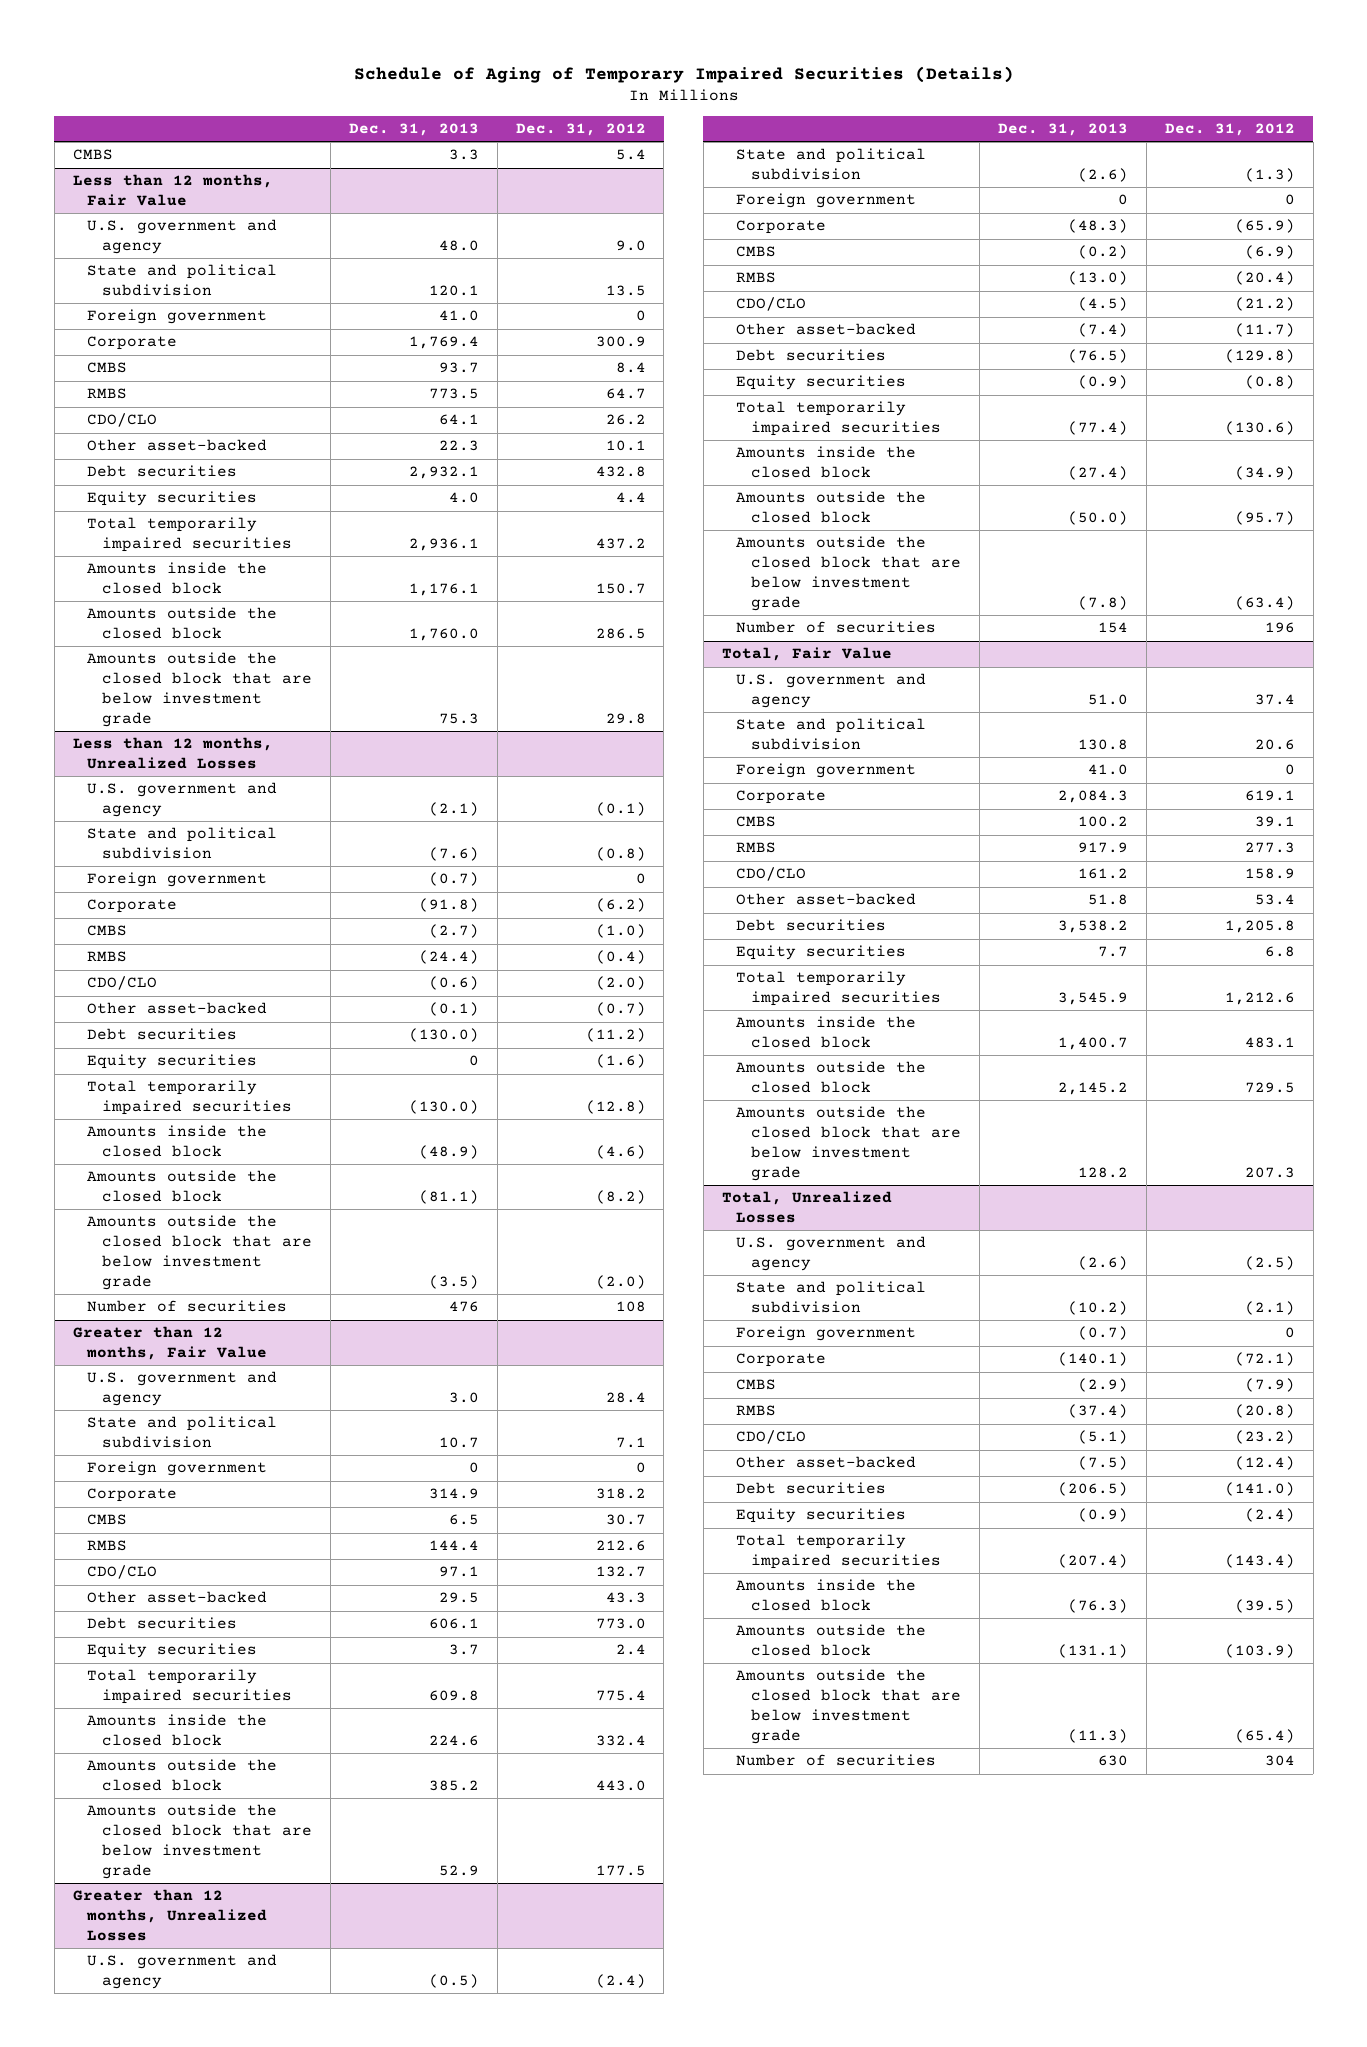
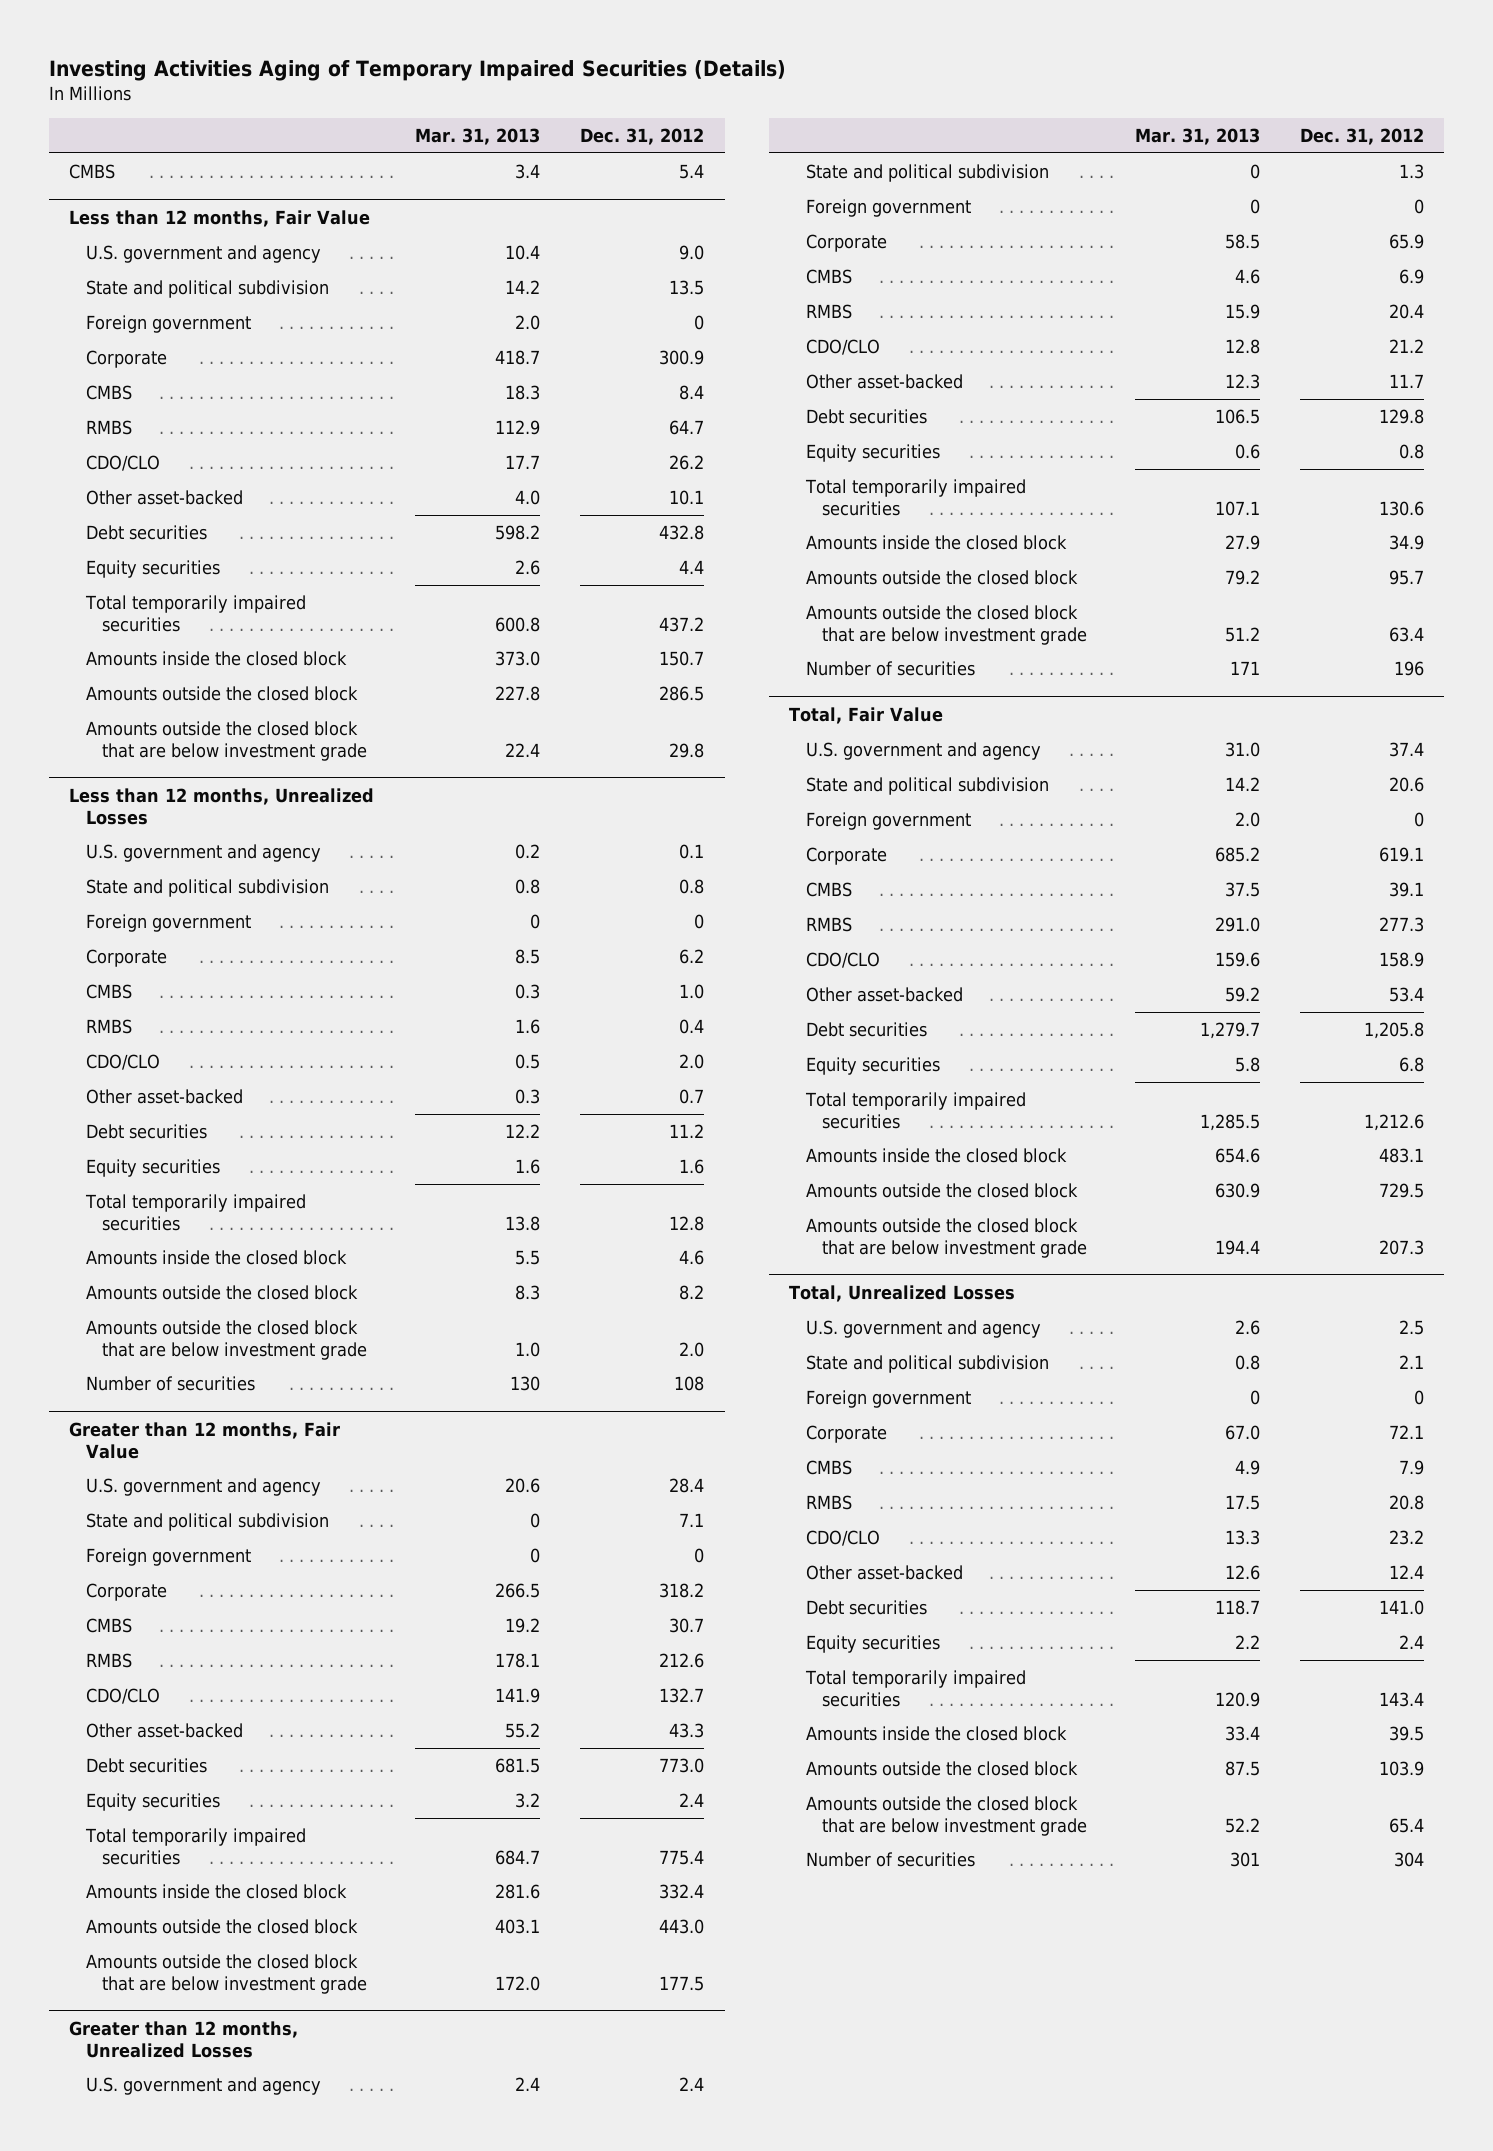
[353,65,1014,83] Schedule of Aging of Temporary Impaired Securities (Details) -> [48,60,786,82] Investing Activities Aging of Temporary Impaired Securities (Details)
[348,123,479,137] Dec. 31, 2013 -> none
none -> [414,127,540,145] Mar. 31, 2013
[595,802,646,817] (0.1) -> [679,843,705,859] 0.1
[595,847,646,862] (0.8) -> [679,878,705,894] 0.8
[595,898,646,913] (6.2) -> [679,948,705,964] 6.2
[595,924,646,939] (1.0) -> [679,983,705,999] 1.0
[595,950,646,965] (0.4) -> [679,1018,705,1034] 0.4
[595,976,646,991] (2.0) -> [679,1053,705,1069] 2.0
[595,1002,646,1017] (0.7) -> [679,1088,705,1104] 0.7
[585,1028,646,1043] (11.2) -> [669,1123,705,1138] 11.2
[595,1054,646,1069] (1.6) -> [679,1158,705,1174] 1.6
[585,1100,646,1115] (12.8) -> [669,1215,705,1231] 12.8
[595,1145,646,1160] (4.6) -> [679,1249,705,1265] 4.6
[595,1190,646,1205] (8.2) -> [679,1284,705,1300] 8.2
[595,1274,646,1289] (2.0) -> [679,1341,705,1357] 2.0
[595,1974,646,1989] (2.4) -> [679,2076,705,2091] 2.4
[1244,168,1295,183] (1.3) -> [1399,163,1425,179] 1.3
[1234,219,1295,234] (65.9) -> [1389,233,1425,249] 65.9
[1244,245,1295,260] (6.9) -> [1399,268,1425,284] 6.9
[1234,271,1295,286] (20.4) -> [1389,303,1425,319] 20.4
[1234,297,1295,312] (21.2) -> [1389,338,1425,353] 21.2
[1234,323,1295,338] (11.7) -> [1389,373,1425,388] 11.7
[1224,349,1295,364] (129.8) -> [1379,408,1425,424] 129.8
[1244,375,1295,390] (0.8) -> [1399,443,1425,459] 0.8
[1224,421,1295,436] (130.6) -> [1379,500,1425,516] 130.6
[1234,466,1295,481] (34.9) -> [1389,534,1425,550] 34.9
[1234,511,1295,526] (95.7) -> [1389,569,1425,585] 95.7
[1234,595,1295,610] (63.4) -> [1389,626,1425,642] 63.4
[1244,1256,1295,1271] (2.5) -> [1399,1319,1425,1335] 2.5
[1244,1301,1295,1316] (2.1) -> [1399,1354,1425,1369] 2.1
[1234,1352,1295,1367] (72.1) -> [1389,1424,1425,1439] 72.1
[1244,1378,1295,1393] (7.9) -> [1399,1459,1425,1475] 7.9
[1234,1404,1295,1419] (20.8) -> [1389,1494,1425,1510] 20.8
[1234,1430,1295,1445] (23.2) -> [1389,1529,1425,1545] 23.2
[1234,1456,1295,1471] (12.4) -> [1389,1564,1425,1579] 12.4
[1224,1482,1295,1497] (141.0) -> [1379,1599,1425,1615] 141.0
[1244,1508,1295,1523] (2.4) -> [1399,1634,1425,1649] 2.4
[1224,1554,1295,1569] (143.4) -> [1379,1691,1425,1707] 143.4
[1234,1599,1295,1614] (39.5) -> [1389,1725,1425,1741] 39.5
[1224,1644,1295,1659] (103.9) -> [1379,1760,1425,1776] 103.9
[1234,1728,1295,1743] (65.4) -> [1389,1817,1425,1833] 65.4

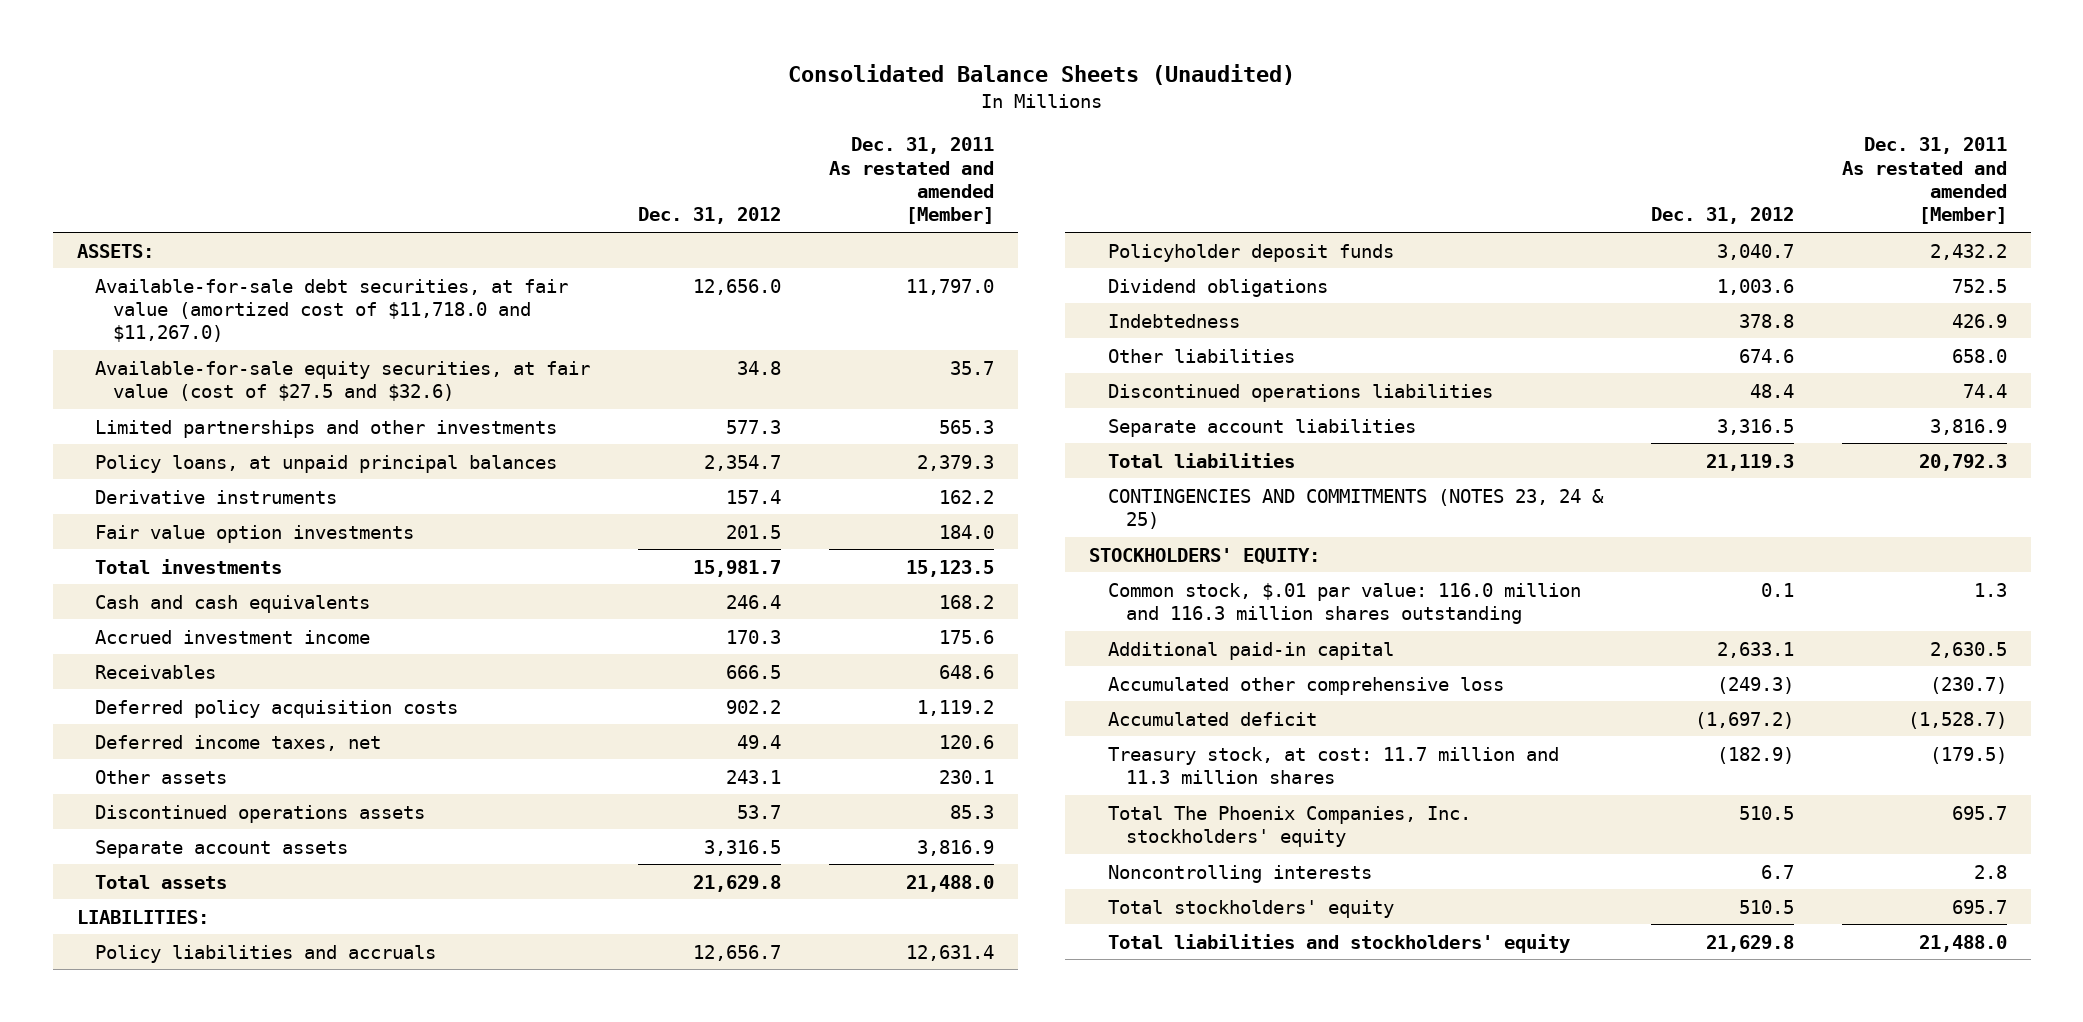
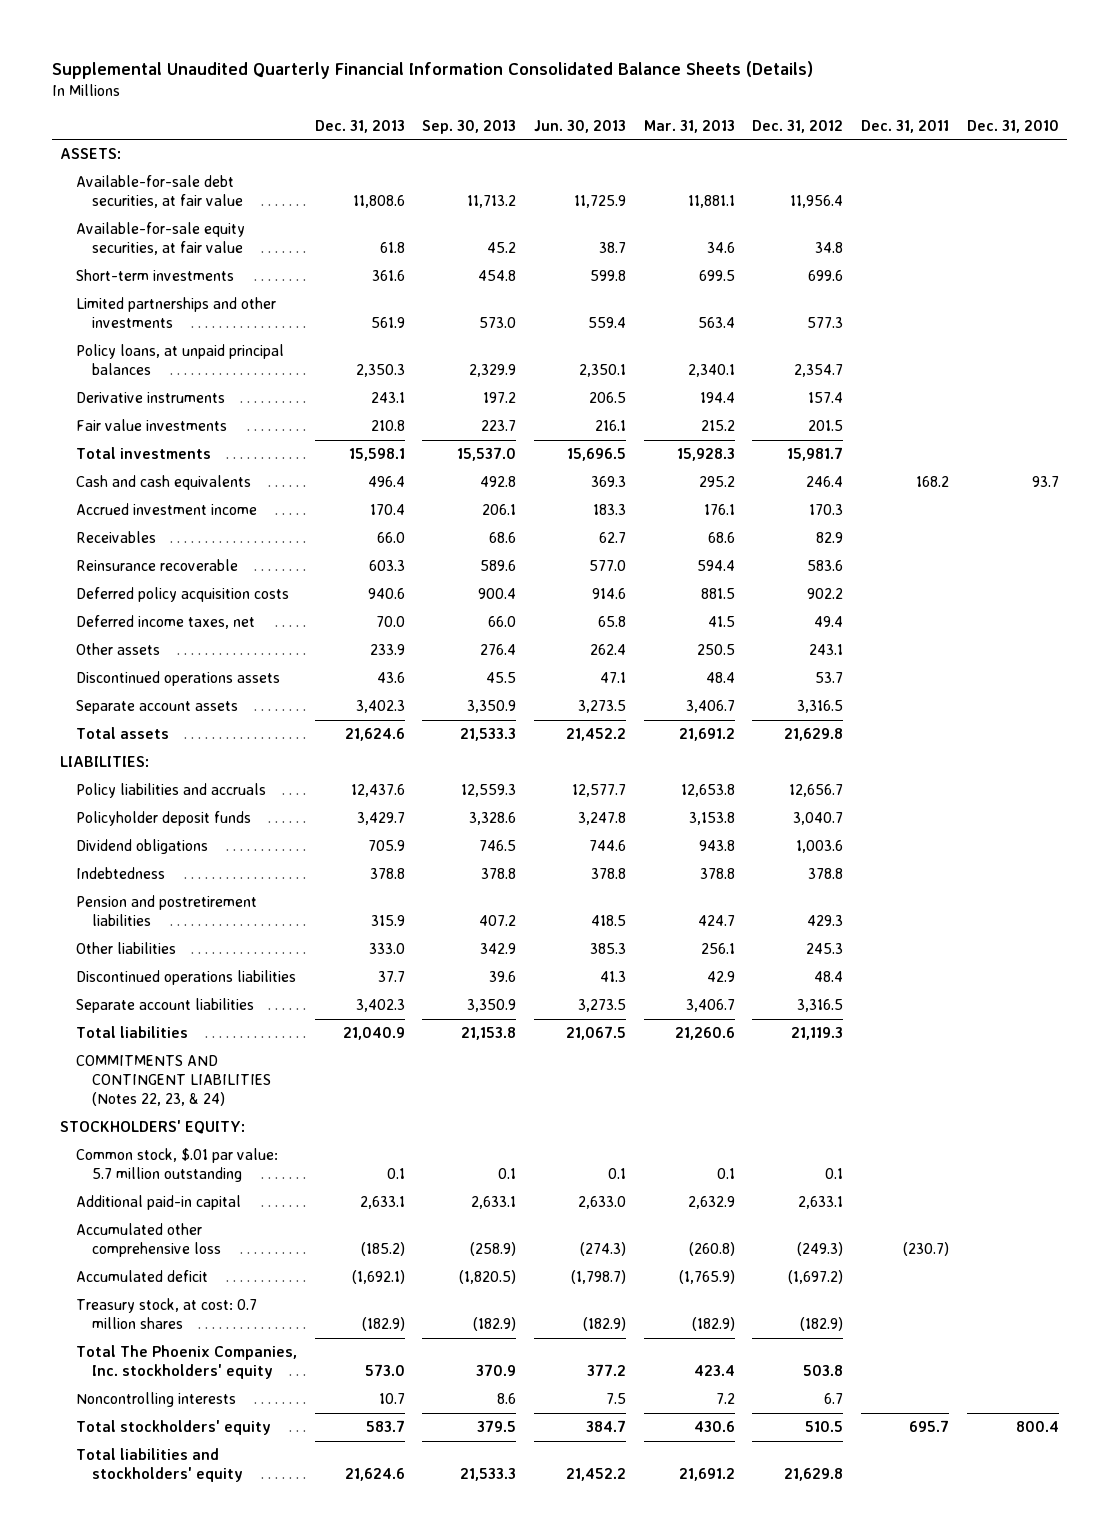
[787,64,1295,86] Consolidated Balance Sheets (Unaudited) -> [51,61,813,80] Supplemental Unaudited Quarterly Financial Information Consolidated Balance Sheets (Details)
[828,137,994,225] Dec. 31, 2011 As restated and amended [Member] -> none
none -> [314,119,405,133] Dec. 31, 2013
none -> [422,119,517,134] Sep. 30, 2013
none -> [533,119,626,133] Jun. 30, 2013
none -> [643,119,735,133] Mar. 31, 2013
none -> [860,119,949,133] Dec. 31, 2011
none -> [966,119,1059,133] Dec. 31, 2010
[95,278,569,343] Available-for-sale debt securities, at fair value (amortized cost of $11,718.0 and $11,267.0) -> [76,175,243,209] Available-for-sale debt securities, at fair value
[692,278,781,295] 12,656.0 -> [790,195,844,209] 11,956.4
[95,360,591,401] Available-for-sale equity securities, at fair value (cost of $27.5 and $32.6) -> [76,222,246,256] Available-for-sale equity securities, at fair value
none -> [76,269,235,282] Short-term investments
[95,524,415,543] Fair value option investments -> [76,419,228,432] Fair value investments
[725,664,781,679] 666.5 -> [816,532,844,544] 82.9
none -> [76,559,239,572] Reinsurance recoverable
none -> [76,895,258,927] Pension and postretirement liabilities
[1738,348,1794,363] 674.6 -> [806,943,844,955] 245.3
[1107,488,1604,529] CONTINGENCIES AND COMMITMENTS (NOTES 23, 24 & 25) -> [76,1055,271,1107] COMMITMENTS AND CONTINGENT LIABILITIES (Notes 22, 23, & 24)
[1107,582,1581,624] Common stock, $.01 par value: 116.0 million and 116.3 million shares outstanding -> [76,1148,279,1183] Common stock, $.01 par value: 5.7 million outstanding
[1107,746,1559,784] Treasury stock, at cost: 11.7 million and 11.3 million shares -> [76,1298,258,1330] Treasury stock, at cost: 0.7 million shares
[1738,805,1794,820] 510.5 -> [803,1365,844,1377] 503.8

